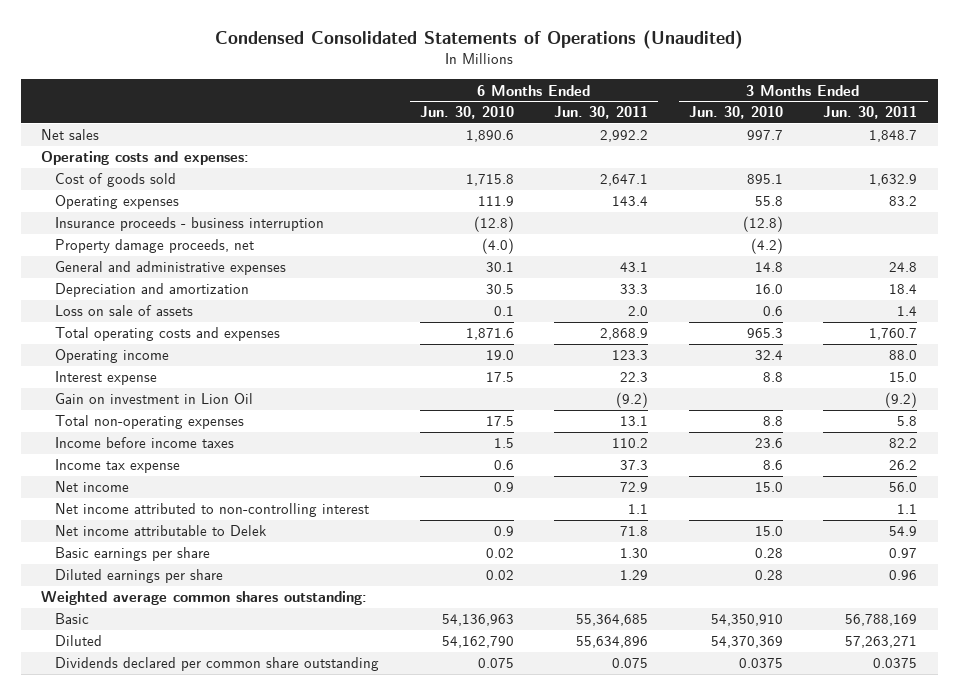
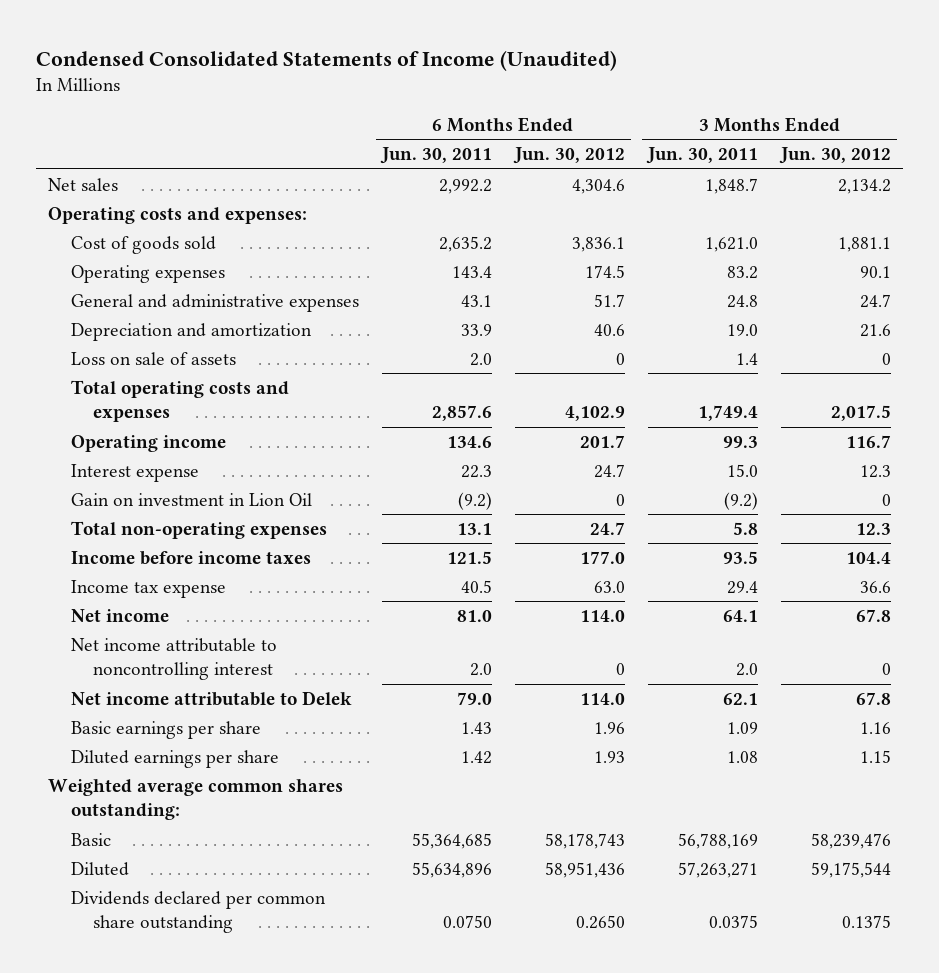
[215,30,744,50] Condensed Consolidated Statements of Operations (Unaudited) -> [36,49,618,71] Condensed Consolidated Statements of Income (Unaudited)
[419,106,514,120] Jun. 30, 2010 -> none
[688,106,783,120] Jun. 30, 2010 -> none
none -> [512,147,625,165] Jun. 30, 2012
none -> [779,147,892,165] Jun. 30, 2012
[600,174,649,187] 2,647.1 -> [438,235,492,252] 2,635.2
[869,174,918,187] 1,632.9 -> [704,236,758,252] 1,621.0
[55,217,325,232] Insurance proceeds - business interruption -> none
[55,239,255,254] Property damage proceeds, net -> none
[620,284,649,295] 33.3 -> [460,323,492,336] 33.9
[889,284,918,295] 18.4 -> [726,323,758,336] 19.0
[600,328,649,341] 2,868.9 -> [431,405,492,422] 2,857.6
[869,328,918,341] 1,760.7 -> [697,405,758,422] 1,749.4
[612,350,649,361] 123.3 -> [446,435,492,448] 134.6
[889,350,918,361] 88.0 -> [722,435,758,448] 99.3
[612,438,649,449] 110.2 -> [446,550,492,564] 121.5
[889,438,918,449] 82.2 -> [722,550,758,564] 93.5
[620,460,649,471] 37.3 -> [460,579,492,593] 40.5
[889,460,918,471] 26.2 -> [726,580,758,594] 29.4
[620,482,649,493] 72.9 -> [456,609,492,622] 81.0
[889,482,918,493] 56.0 -> [722,609,758,622] 64.1
[55,503,370,518] Net income attributed to non-controlling interest -> [70,637,277,681] Net income attributable to noncontrolling interest
[628,504,649,515] 1.1 -> [469,663,492,677] 2.0
[897,504,918,515] 1.1 -> [735,663,758,677] 2.0
[620,526,649,537] 71.8 -> [456,691,492,705] 79.0
[889,526,918,537] 54.9 -> [722,692,758,705] 62.1
[620,548,649,559] 1.30 -> [460,721,492,734] 1.43
[889,548,918,559] 0.97 -> [726,721,758,734] 1.09
[620,570,649,581] 1.29 -> [460,750,492,764] 1.42
[889,570,918,581] 0.96 -> [726,750,758,763] 1.08
[612,658,649,669] 0.075 -> [442,915,492,929] 0.0750

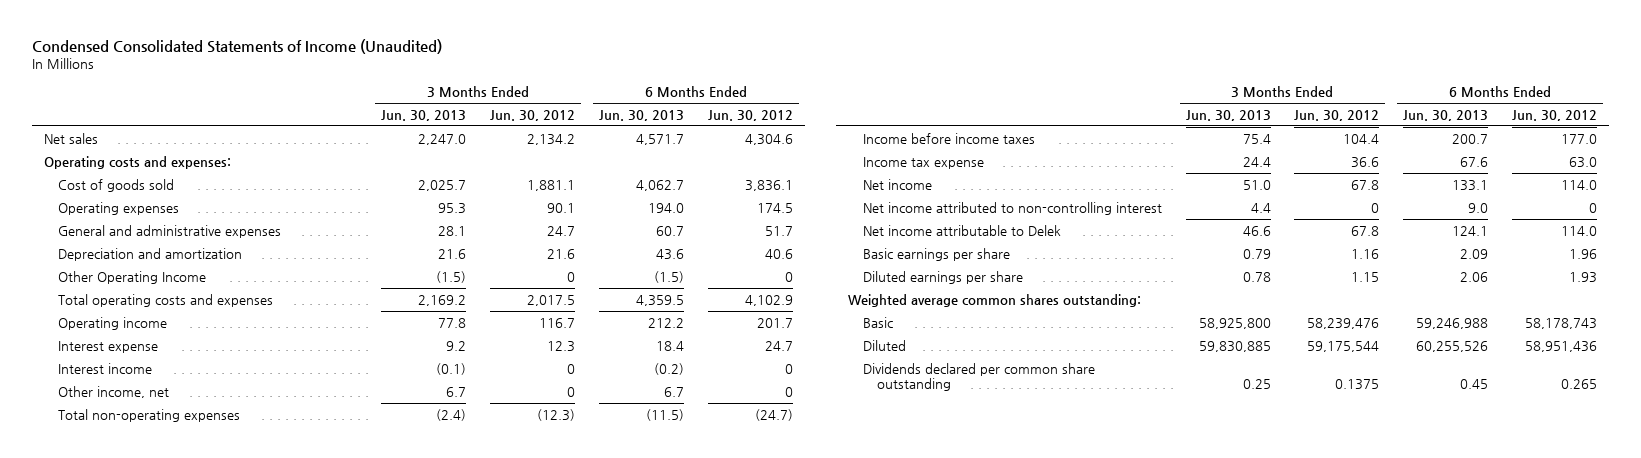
[379,147,492,165] Jun. 30, 2011 -> none
[645,147,758,165] Jun. 30, 2011 -> none
none -> [381,110,467,122] Jun. 30, 2013
none -> [599,110,685,122] Jun. 30, 2013
[70,351,236,365] Loss on sale of assets -> [58,270,207,284] Other Operating Income
[70,492,312,506] Gain on investment in Lion Oil -> none
none -> [58,362,153,374] Interest income
none -> [58,385,170,398] Other income, net
[589,521,625,535] 24.7 -> [754,408,793,421] (24.7)
[856,522,892,535] 12.3 -> [537,408,576,421] (12.3)
[70,637,277,681] Net income attributable to noncontrolling interest -> [862,201,1162,215] Net income attributed to non-controlling interest
[575,915,625,930] 0.2650 -> [1561,379,1598,390] 0.265

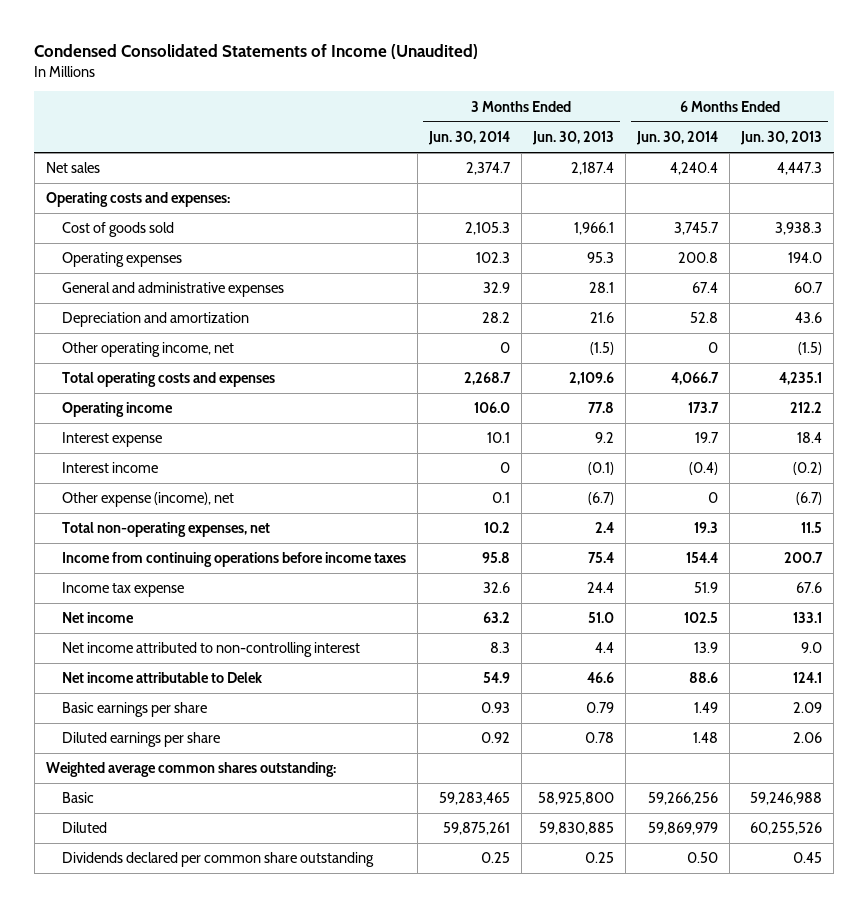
[490,110,576,122] Jun. 30, 2012 -> none
[707,110,793,122] Jun. 30, 2012 -> none
none -> [427,131,510,146] Jun. 30, 2014
none -> [636,131,719,146] Jun. 30, 2014
[418,133,467,145] 2,247.0 -> [570,162,614,176] 2,187.4
[636,133,685,145] 4,571.7 -> [777,162,823,176] 4,447.3
[418,179,467,191] 2,025.7 -> [573,222,614,236] 1,966.1
[636,179,685,191] 4,062.7 -> [775,222,823,236] 3,938.3
[58,270,207,284] Other Operating Income -> [61,342,234,358] Other operating income, net
[418,294,467,306] 2,169.2 -> [568,372,614,386] 2,109.6
[636,294,685,306] 4,359.5 -> [779,372,823,386] 4,235.1
[58,385,170,398] Other income, net -> [61,492,234,508] Other expense (income), net
[446,386,467,397] 6.7 -> [587,492,614,506] (6.7)
[664,386,685,397] 6.7 -> [796,492,823,506] (6.7)
[58,408,241,422] Total non-operating expenses -> [61,522,270,538] Total non-operating expenses, net
[436,408,467,421] (2.4) -> [594,522,614,534] 2.4
[646,408,685,421] (11.5) -> [801,522,823,534] 11.5
[862,132,1035,144] Income before income taxes -> [61,552,406,568] Income from continuing operations before income taxes

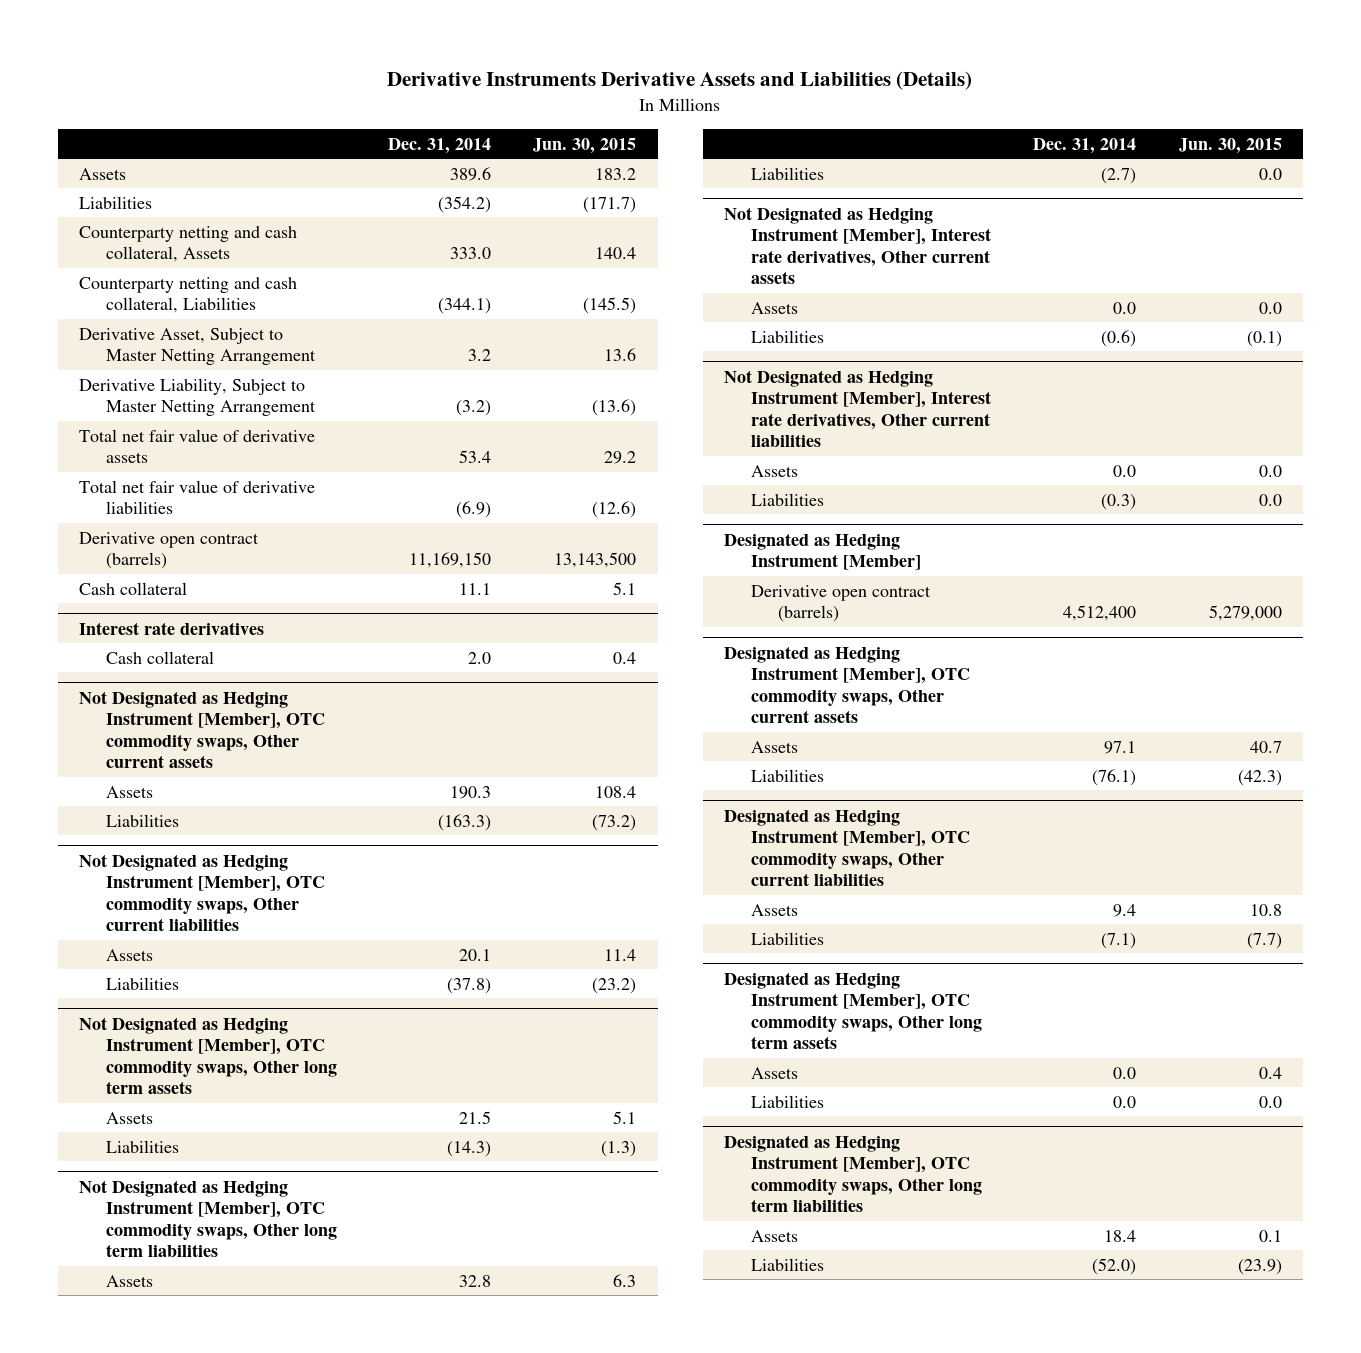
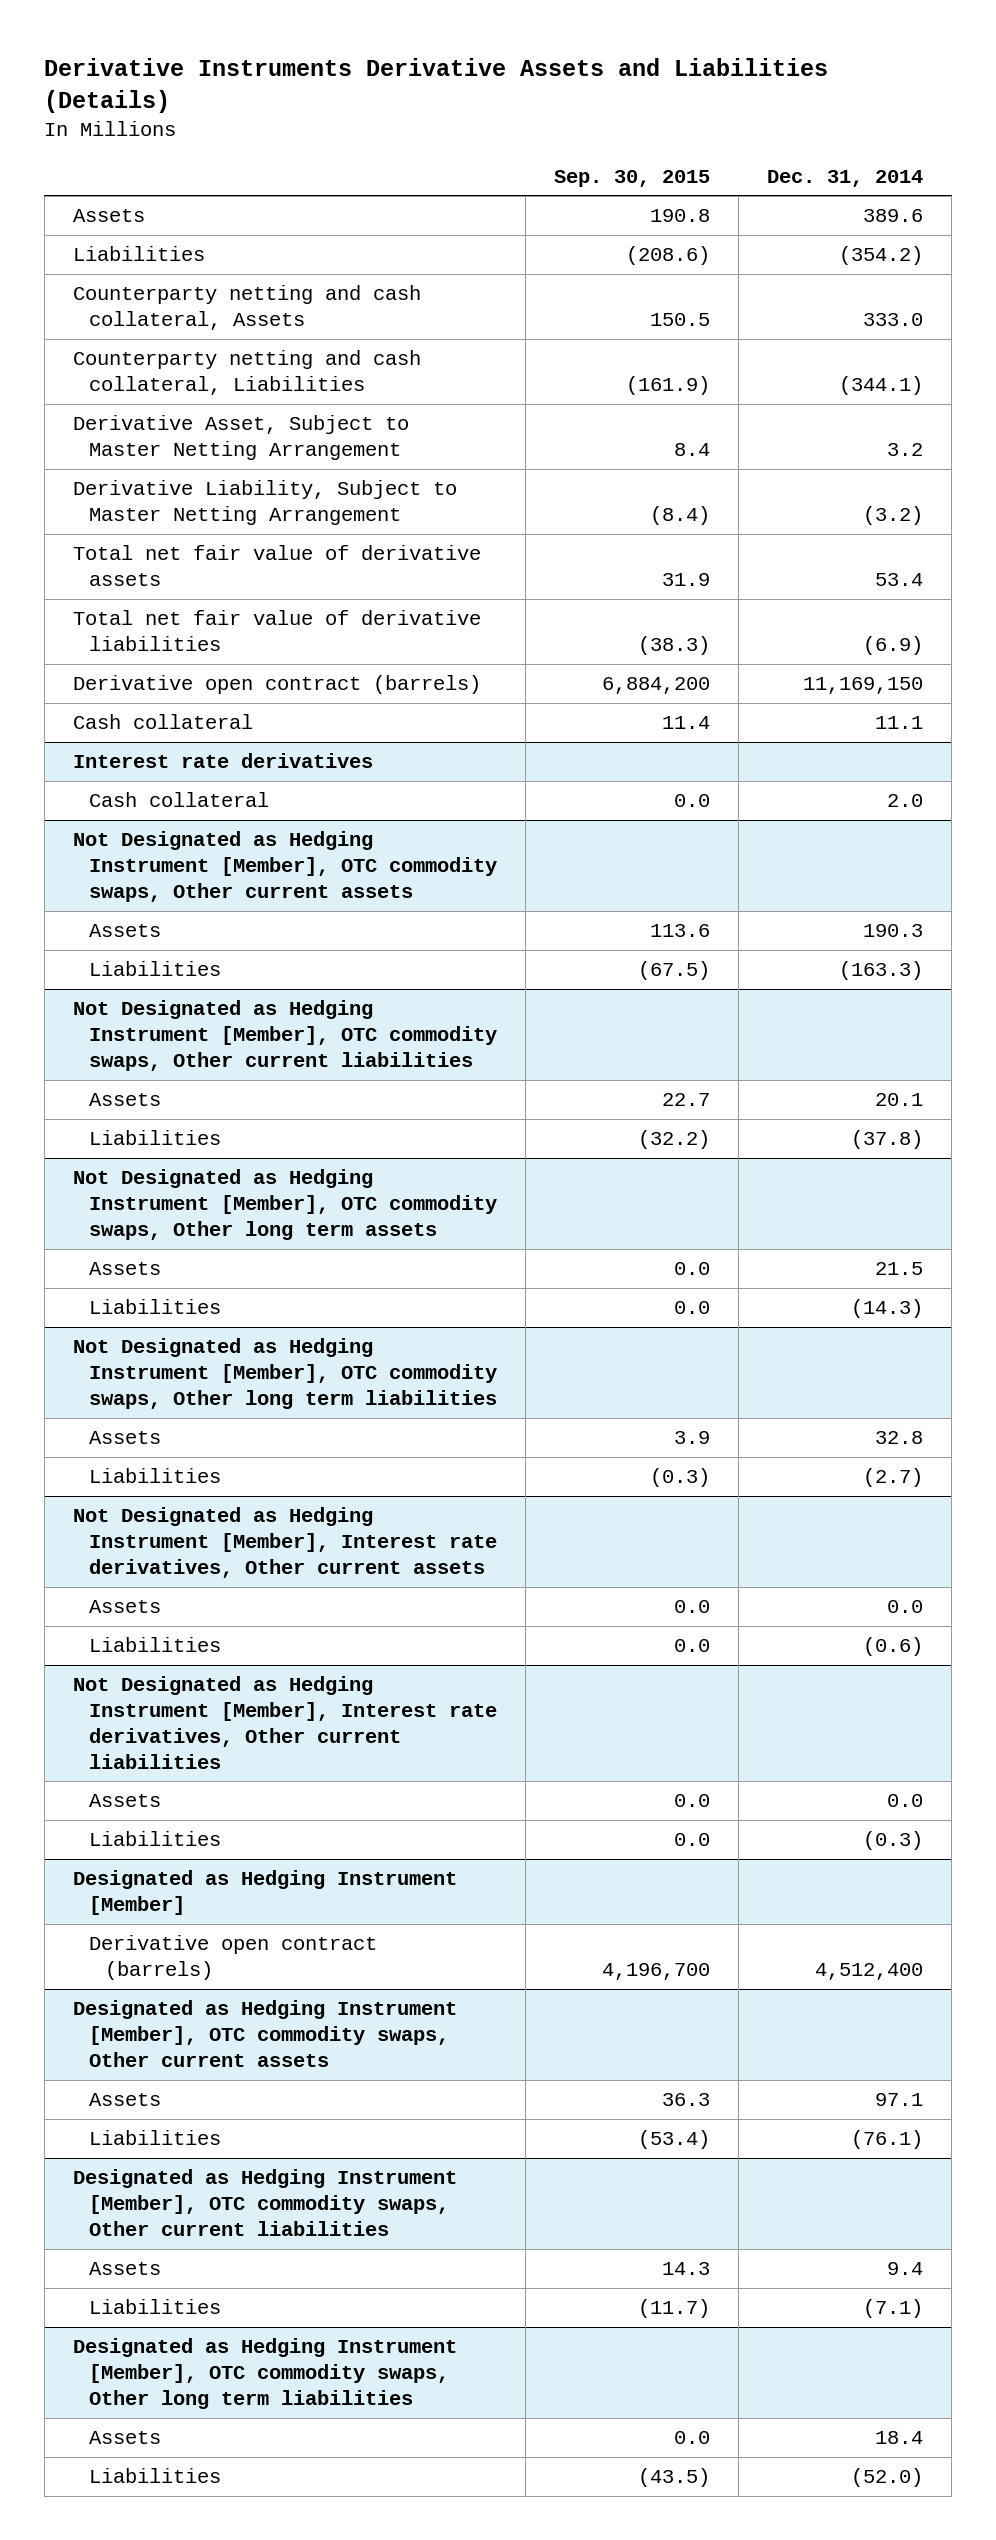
[533,137,637,154] Jun. 30, 2015 -> none
none -> [553,169,710,187] Sep. 30, 2015
[724,971,983,1050] Designated as Hedging Instrument [Member], OTC commodity swaps, Other long term assets -> none
[751,1066,799,1079] Assets -> none
[751,1094,825,1108] Liabilities -> none

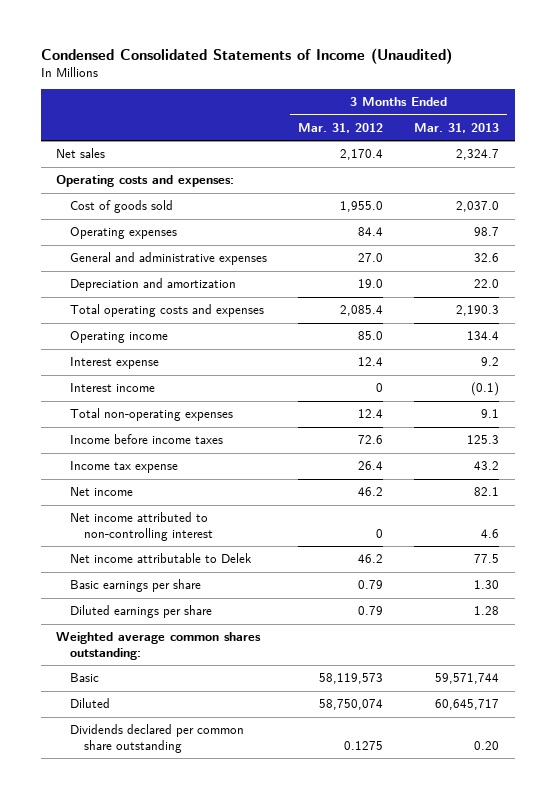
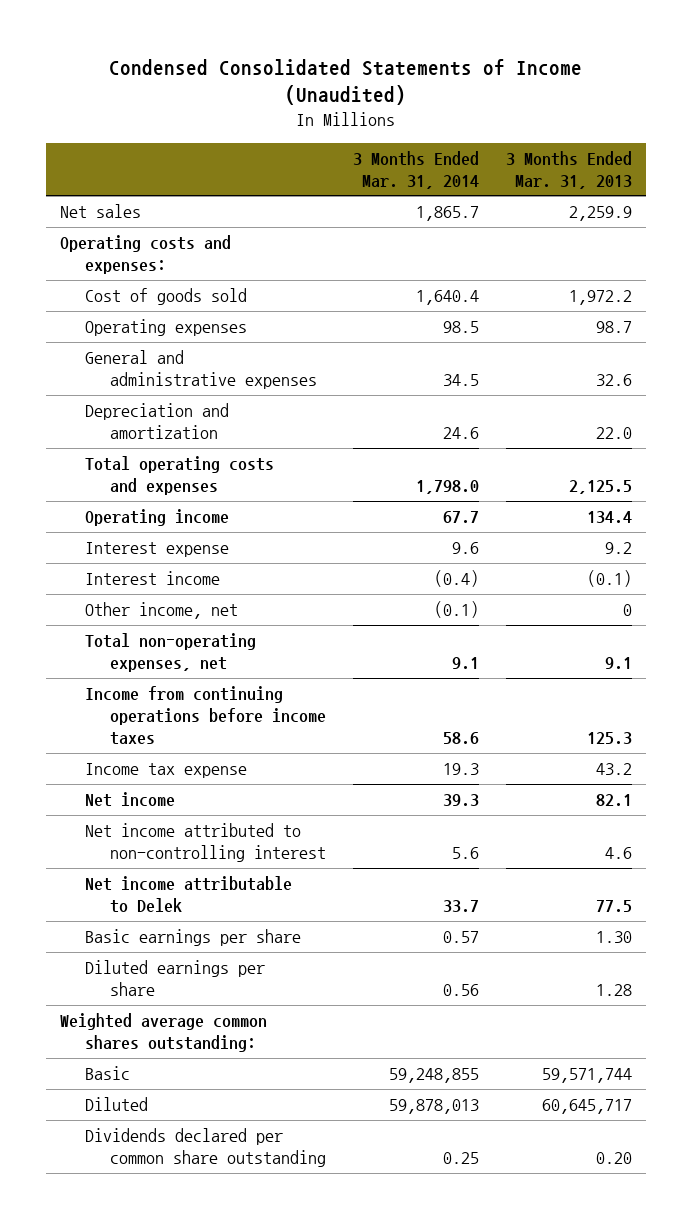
[298,123,384,134] Mar. 31, 2012 -> none
none -> [352,150,479,189] 3 Months Ended Mar. 31, 2014
[456,149,500,161] 2,324.7 -> [569,206,633,222] 2,259.9
[456,201,500,213] 2,037.0 -> [569,290,633,306] 1,972.2
[456,305,500,317] 2,190.3 -> [569,479,633,494] 2,125.5
none -> [84,602,238,620] Other income, net
[70,408,234,422] Total non-operating expenses -> [84,633,256,672] Total non-operating expenses, net
[70,434,224,445] Income before income taxes -> [84,686,326,745] Income from continuing operations before income taxes

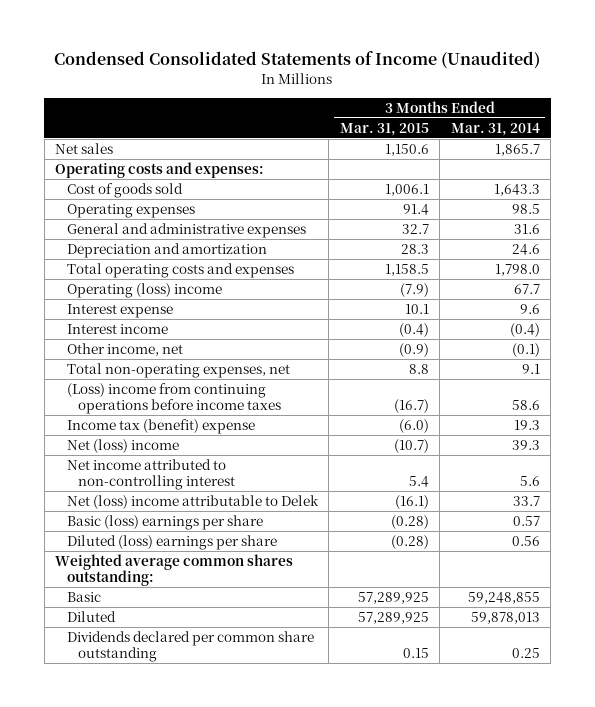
[506,150,633,189] 3 Months Ended Mar. 31, 2013 -> none
none -> [339,122,429,136] Mar. 31, 2015
[415,290,479,306] 1,640.4 -> [493,183,540,196] 1,643.3
[442,373,479,386] 34.5 -> [513,223,540,234] 31.6
[84,509,229,527] Operating income -> [66,282,222,298] Operating (loss) income
[84,686,326,745] Income from continuing operations before income taxes -> [66,382,281,415] (Loss) income from continuing operations before income taxes
[84,763,247,779] Income tax expense -> [66,418,255,434] Income tax (benefit) expense
[84,792,175,808] Net income -> [66,438,179,453] Net (loss) income
[84,876,292,913] Net income attributable to Delek -> [66,494,319,509] Net (loss) income attributable to Delek
[84,929,301,947] Basic earnings per share -> [66,514,263,530] Basic (loss) earnings per share
[84,960,265,996] Diluted earnings per share -> [66,534,277,550] Diluted (loss) earnings per share

